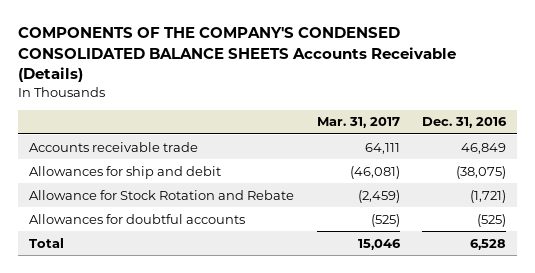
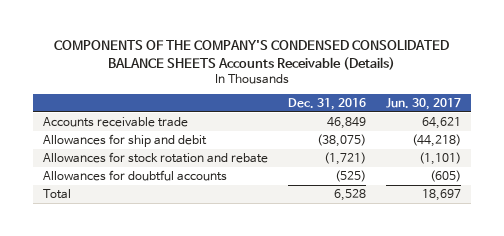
[316,117,400,129] Mar. 31, 2017 -> none
none -> [386,98,462,111] Jun. 30, 2017
[29,189,295,200] Allowance for Stock Rotation and Rebate -> [42,151,268,163] Allowances for stock rotation and rebate

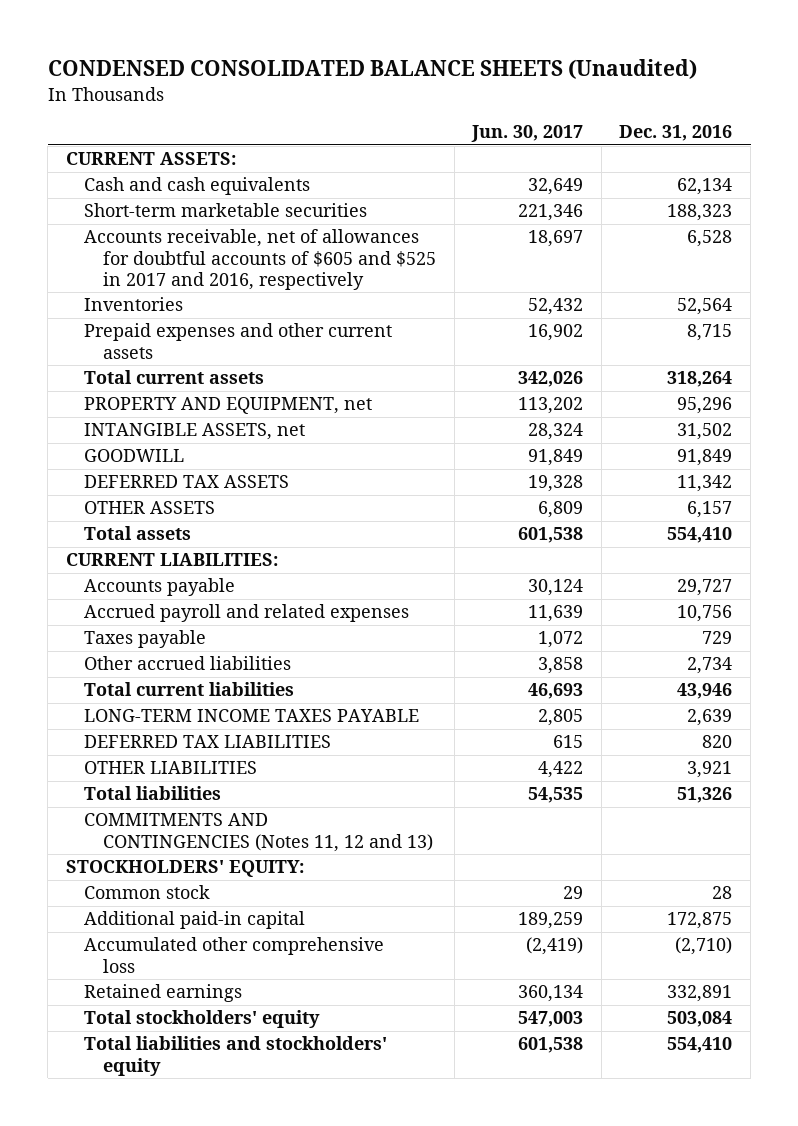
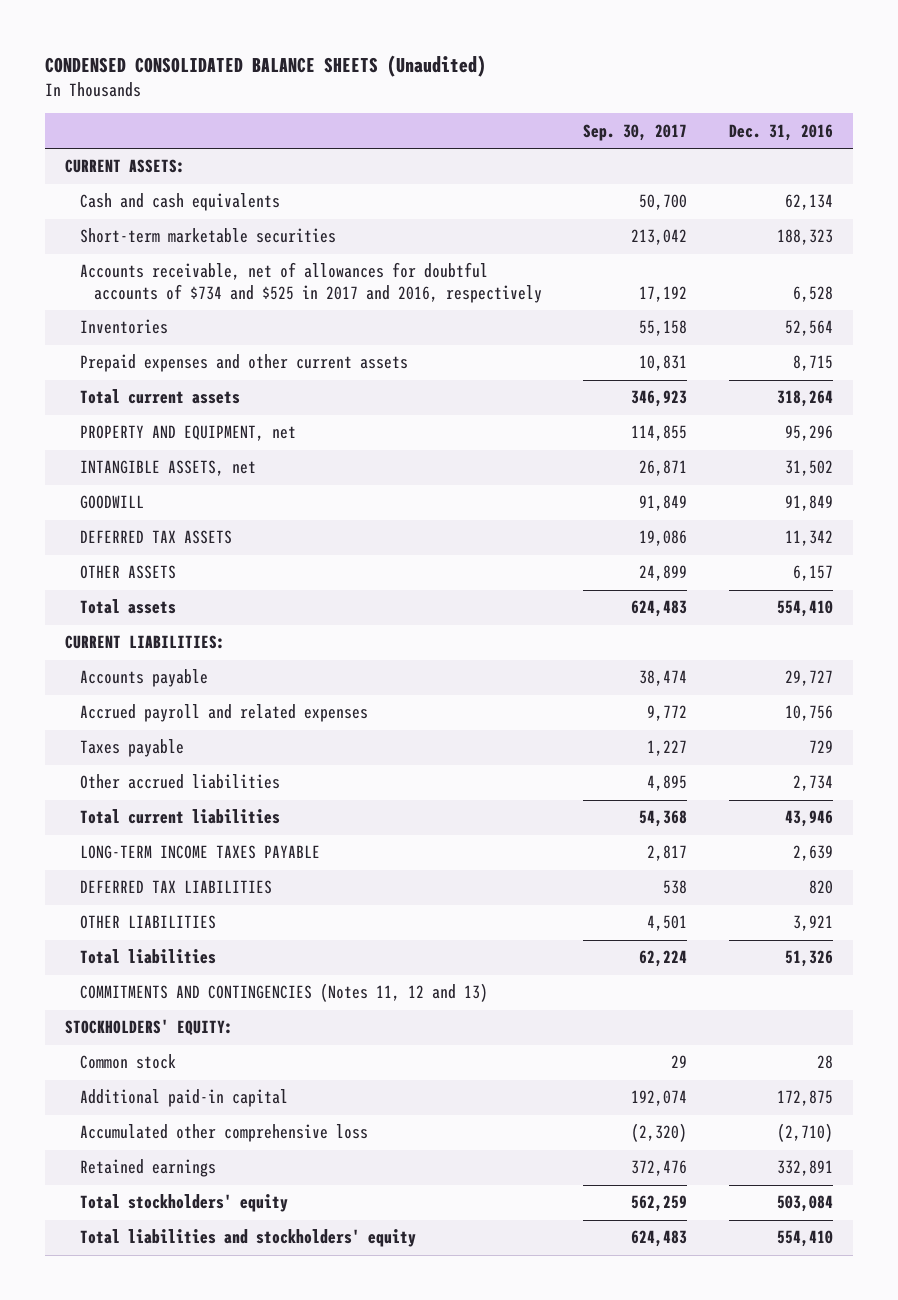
[471,125,584,143] Jun. 30, 2017 -> none
none -> [583,123,688,141] Sep. 30, 2017
[84,229,436,290] Accounts receivable, net of allowances for doubtful accounts of $605 and $525 in 2017 and 2016, respectively -> [79,262,543,304] Accounts receivable, net of allowances for doubtful accounts of $734 and $525 in 2017 and 2016, respectively

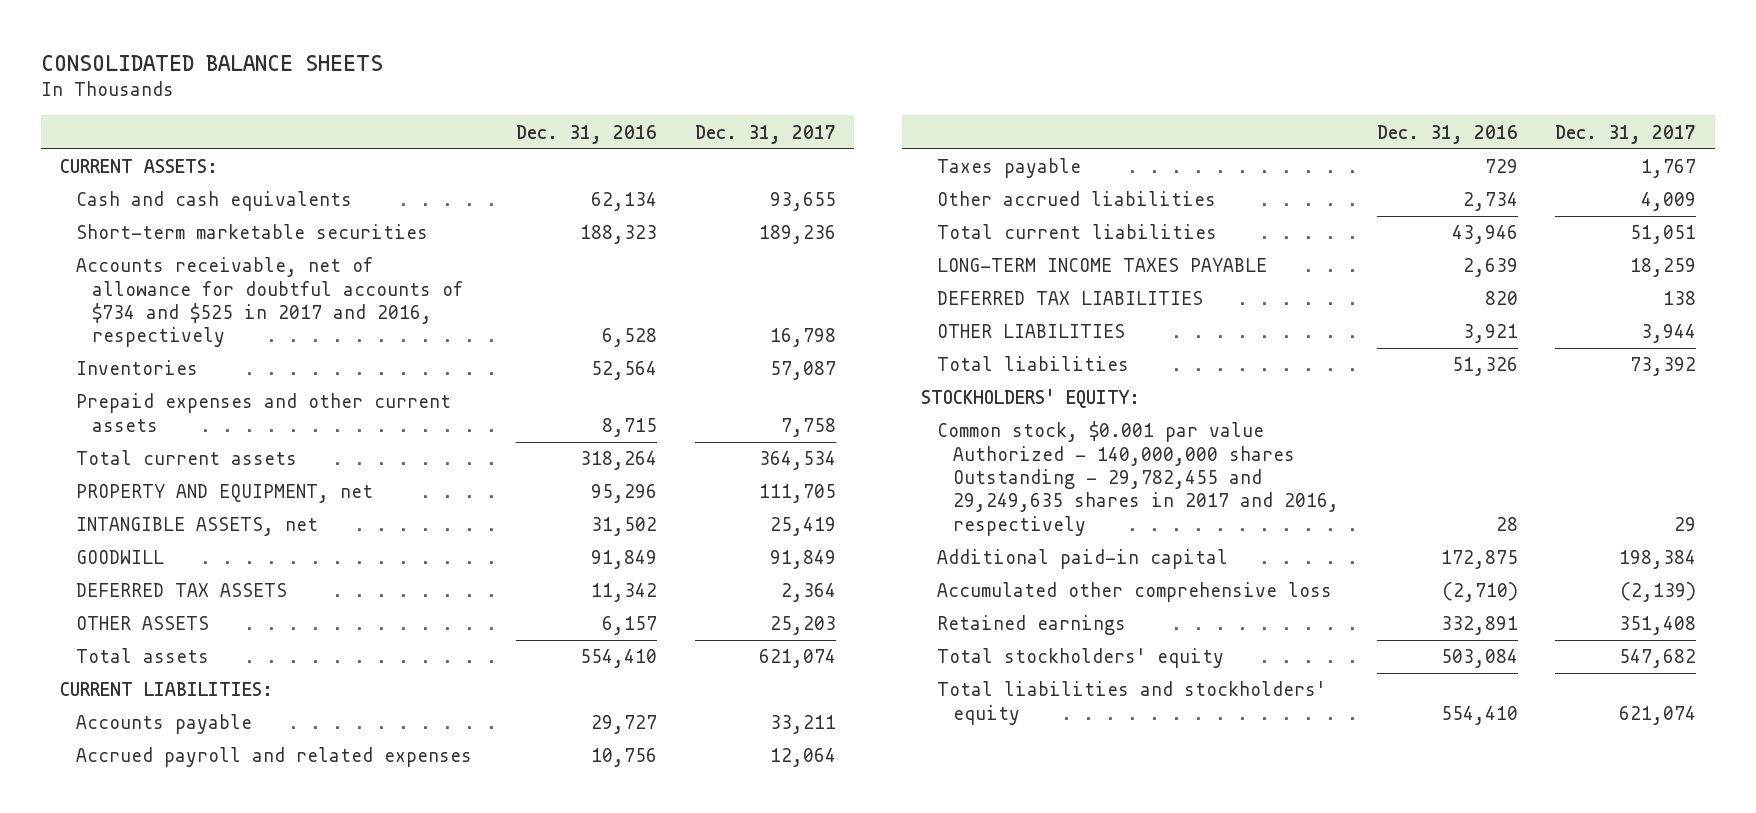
[44,55,486,78] CONDENSED CONSOLIDATED BALANCE SHEETS (Unaudited) -> [41,54,384,71] CONSOLIDATED BALANCE SHEETS
[583,123,688,141] Sep. 30, 2017 -> none
none -> [694,124,836,144] Dec. 31, 2017
[79,262,543,304] Accounts receivable, net of allowances for doubtful accounts of $734 and $525 in 2017 and 2016, respectively -> [76,257,464,348] Accounts receivable, net of allowance for doubtful accounts of $734 and $525 in 2017 and 2016, respectively
[79,983,488,1003] COMMITMENTS AND CONTINGENCIES (Notes 11, 12 and 13) -> none
[79,1054,176,1070] Common stock -> [936,421,1339,536] Common stock, $0.001 par value Authorized - 140,000,000 shares Outstanding - 29,782,455 and 29,249,635 shares in 2017 and 2016, respectively

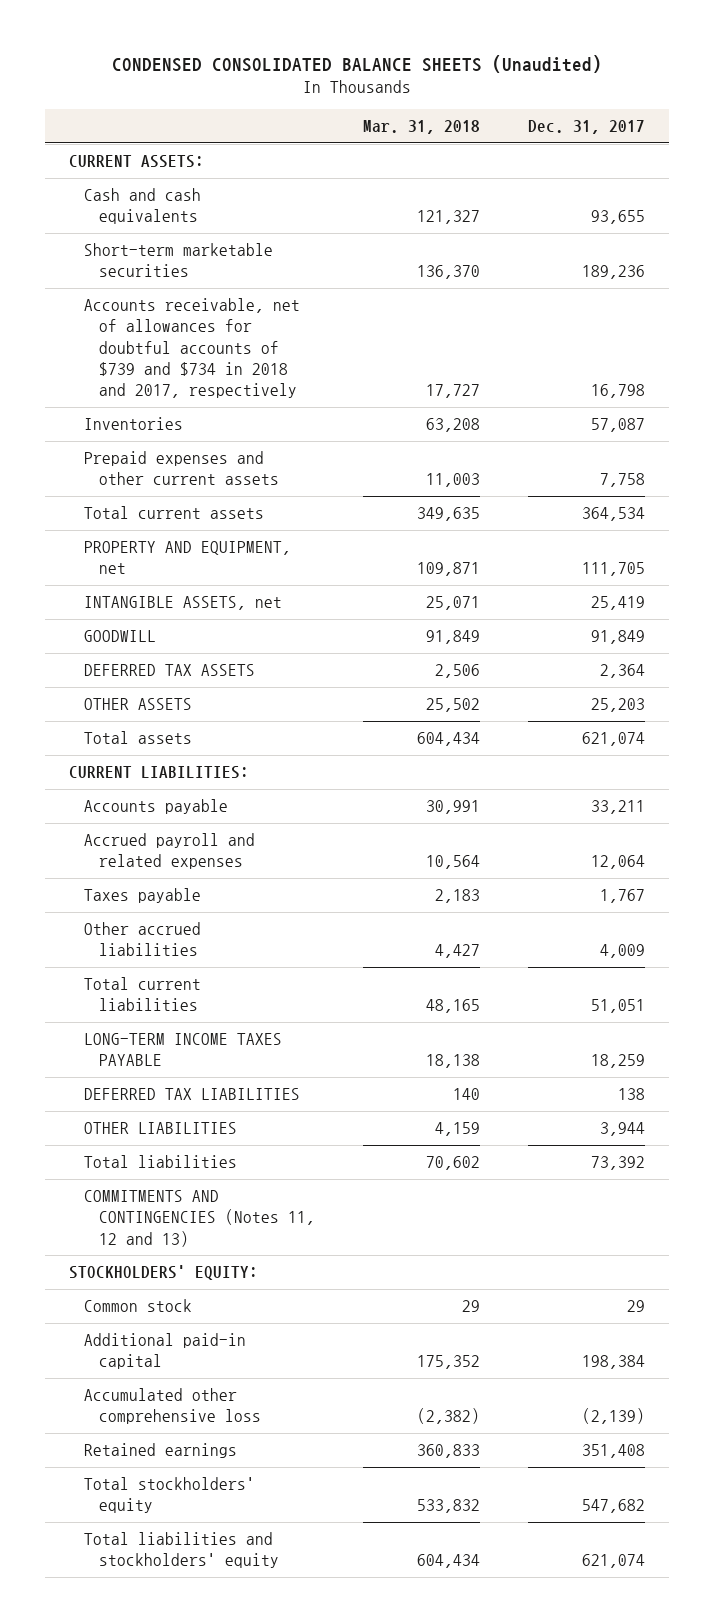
[41,54,384,71] CONSOLIDATED BALANCE SHEETS -> [111,55,602,74] CONDENSED CONSOLIDATED BALANCE SHEETS (Unaudited)
[515,124,657,144] Dec. 31, 2016 -> none
none -> [363,120,481,135] Mar. 31, 2018
[76,257,464,348] Accounts receivable, net of allowance for doubtful accounts of $734 and $525 in 2017 and 2016, respectively -> [83,298,300,398] Accounts receivable, net of allowances for doubtful accounts of $739 and $734 in 2018 and 2017, respectively
none -> [83,1190,316,1247] COMMITMENTS AND CONTINGENCIES (Notes 11, 12 and 13)
[936,421,1339,536] Common stock, $0.001 par value Authorized - 140,000,000 shares Outstanding - 29,782,455 and 29,249,635 shares in 2017 and 2016, respectively -> [83,1299,192,1313] Common stock

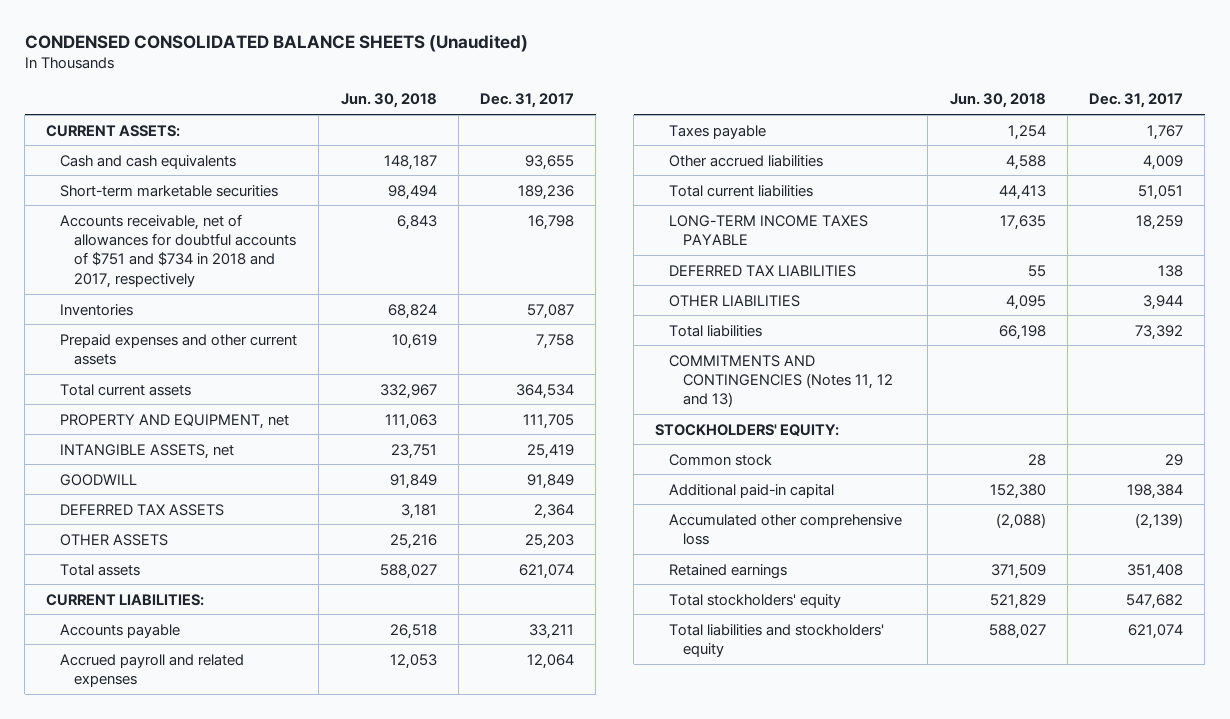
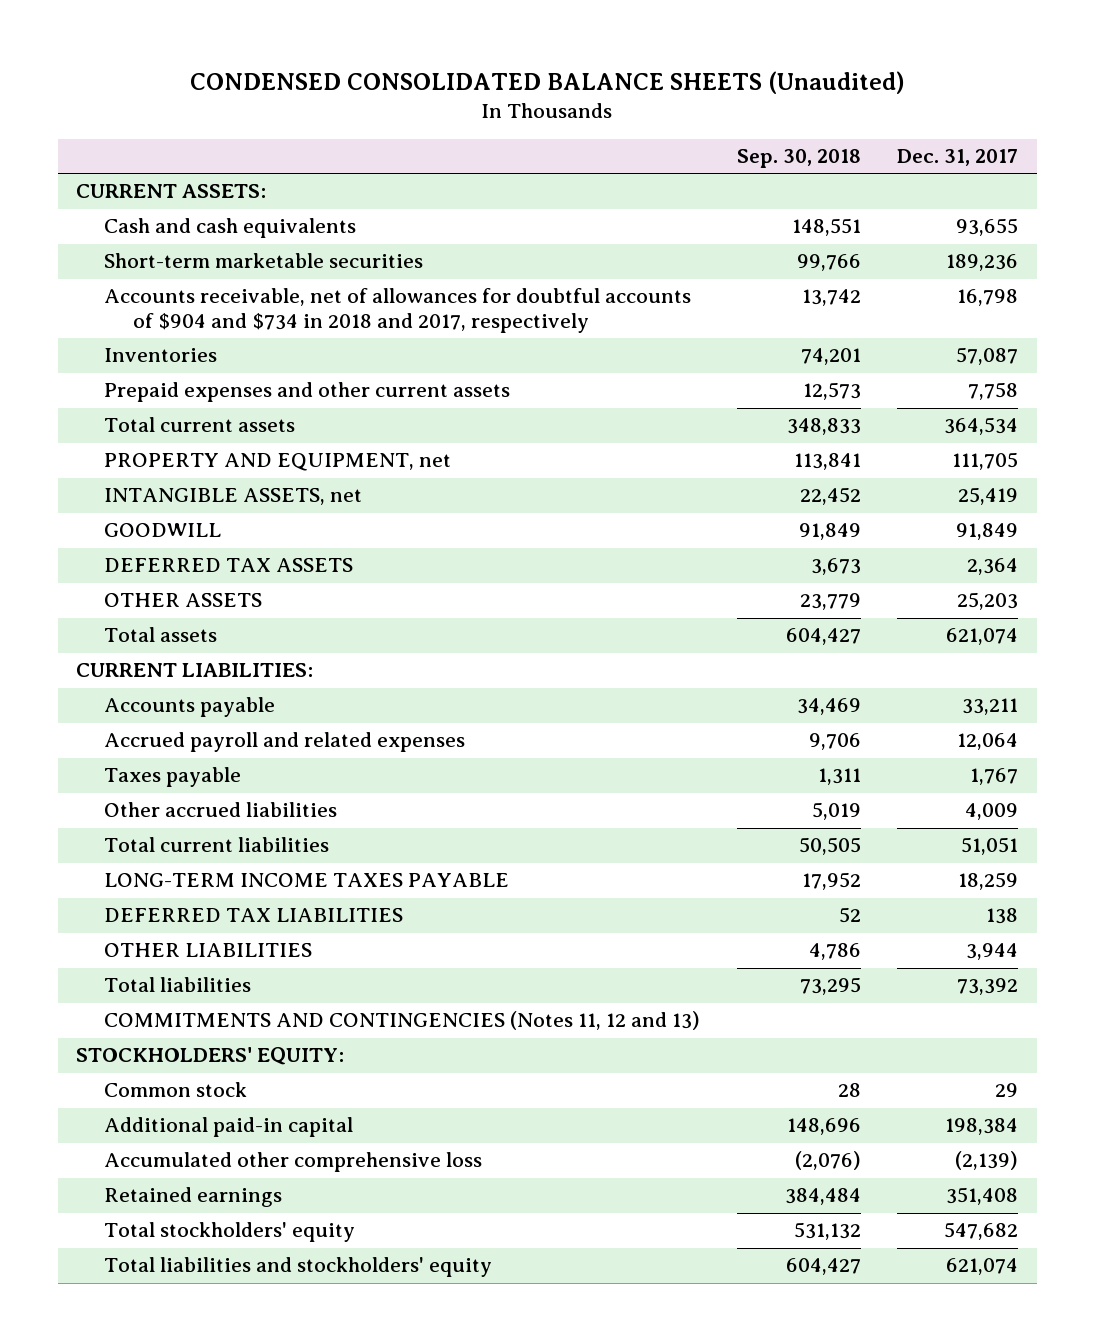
[340,93,437,109] Jun. 30, 2018 -> none
none -> [736,148,861,168] Sep. 30, 2018
[60,213,296,288] Accounts receivable, net of allowances for doubtful accounts of $751 and $734 in 2018 and 2017, respectively -> [104,288,692,333] Accounts receivable, net of allowances for doubtful accounts of $904 and $734 in 2018 and 2017, respectively

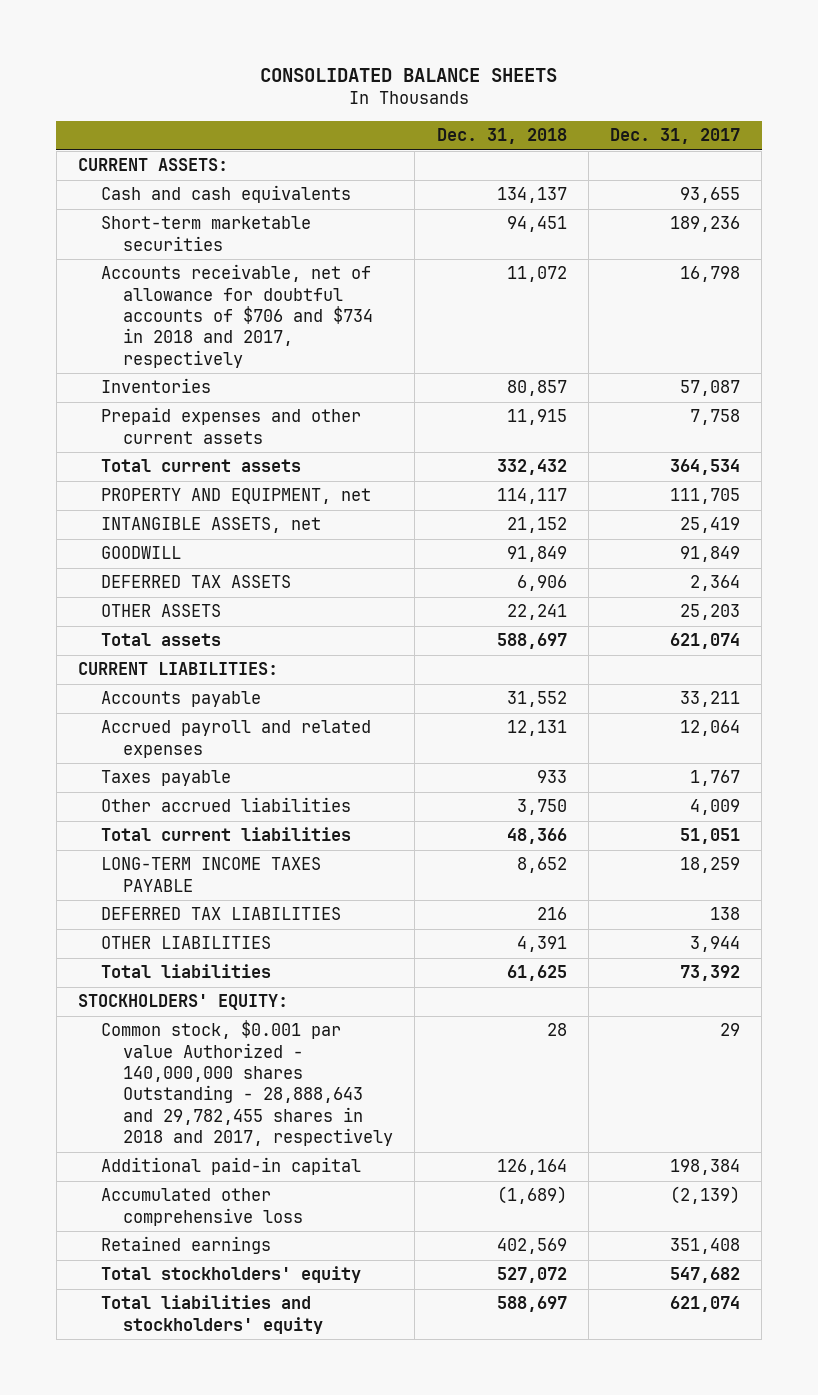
[190,70,906,94] CONDENSED CONSOLIDATED BALANCE SHEETS (Unaudited) -> [260,67,558,82] CONSOLIDATED BALANCE SHEETS
[736,148,861,168] Sep. 30, 2018 -> none
none -> [436,128,567,145] Dec. 31, 2018
[104,288,692,333] Accounts receivable, net of allowances for doubtful accounts of $904 and $734 in 2018 and 2017, respectively -> [100,264,373,368] Accounts receivable, net of allowance for doubtful accounts of $706 and $734 in 2018 and 2017, respectively
[104,1011,701,1031] COMMITMENTS AND CONTINGENCIES (Notes 11, 12 and 13) -> none
[104,1082,248,1098] Common stock -> [100,1020,393,1147] Common stock, $0.001 par value Authorized - 140,000,000 shares Outstanding - 28,888,643 and 29,782,455 shares in 2018 and 2017, respectively

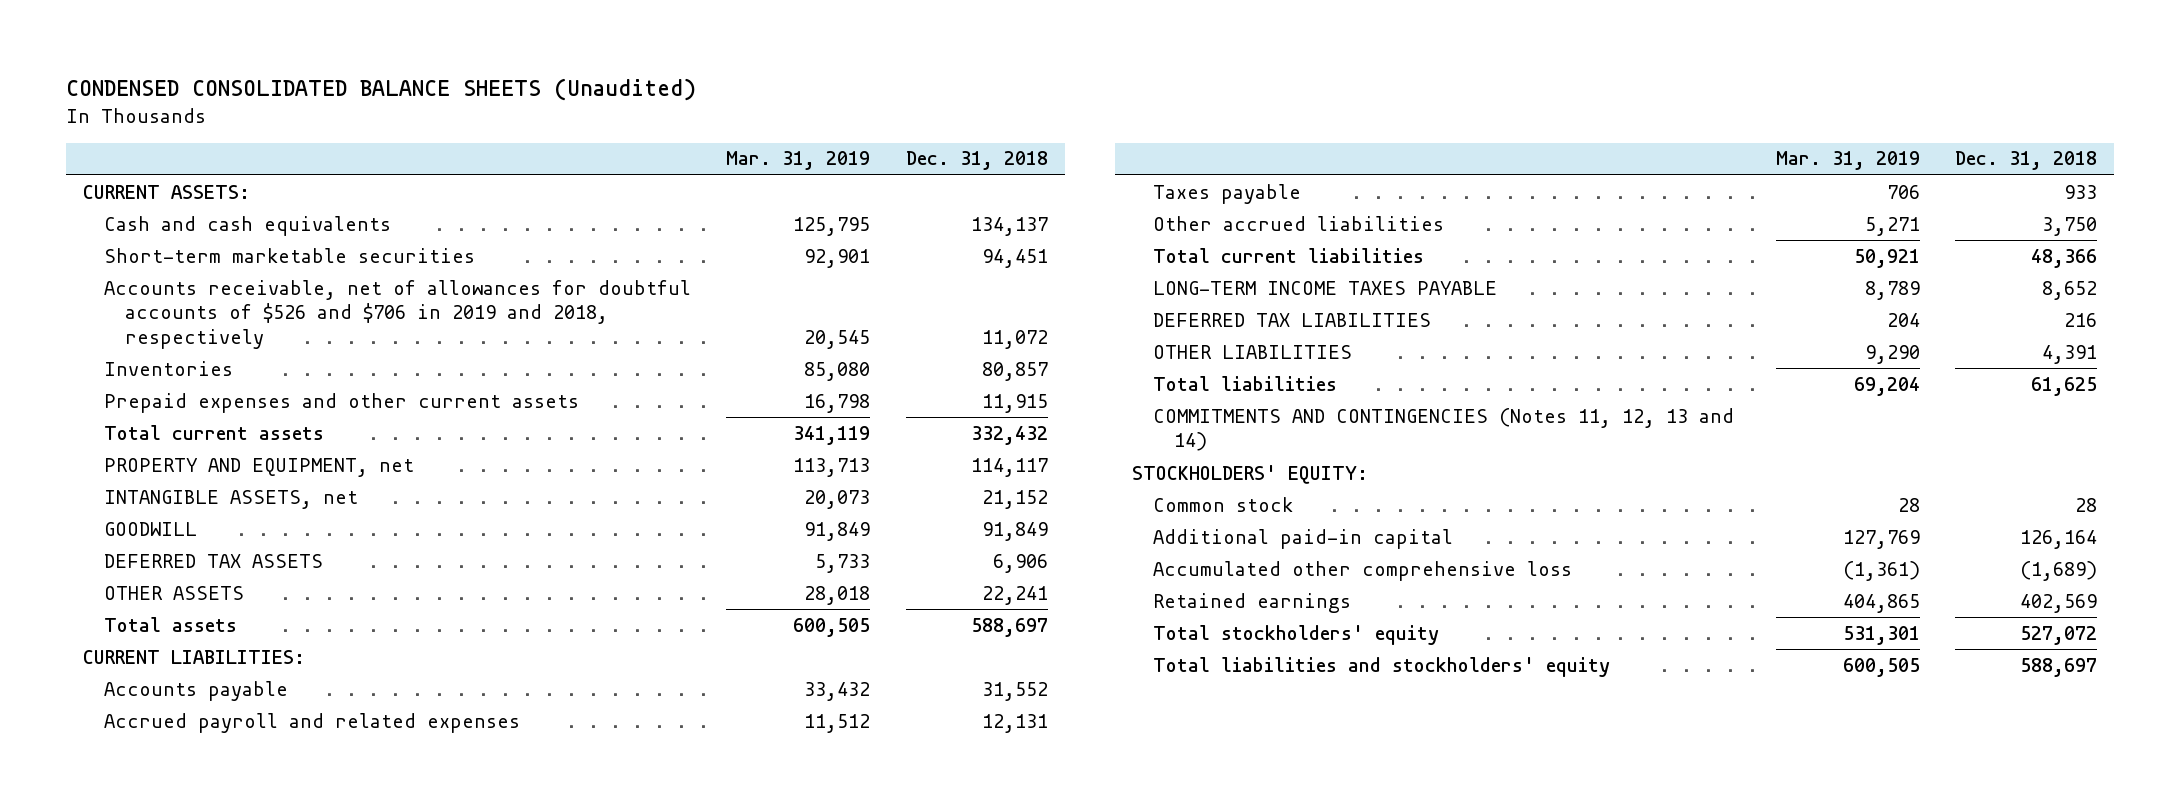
[260,67,558,82] CONSOLIDATED BALANCE SHEETS -> [65,78,696,102] CONDENSED CONSOLIDATED BALANCE SHEETS (Unaudited)
[610,128,741,145] Dec. 31, 2017 -> none
none -> [726,151,871,171] Mar. 31, 2019
[100,264,373,368] Accounts receivable, net of allowance for doubtful accounts of $706 and $734 in 2018 and 2017, respectively -> [104,279,692,350] Accounts receivable, net of allowances for doubtful accounts of $526 and $706 in 2019 and 2018, respectively
none -> [1153,407,1735,452] COMMITMENTS AND CONTINGENCIES (Notes 11, 12, 13 and 14)
[100,1020,393,1147] Common stock, $0.001 par value Authorized - 140,000,000 shares Outstanding - 28,888,643 and 29,782,455 shares in 2018 and 2017, respectively -> [1153,496,1294,512] Common stock

